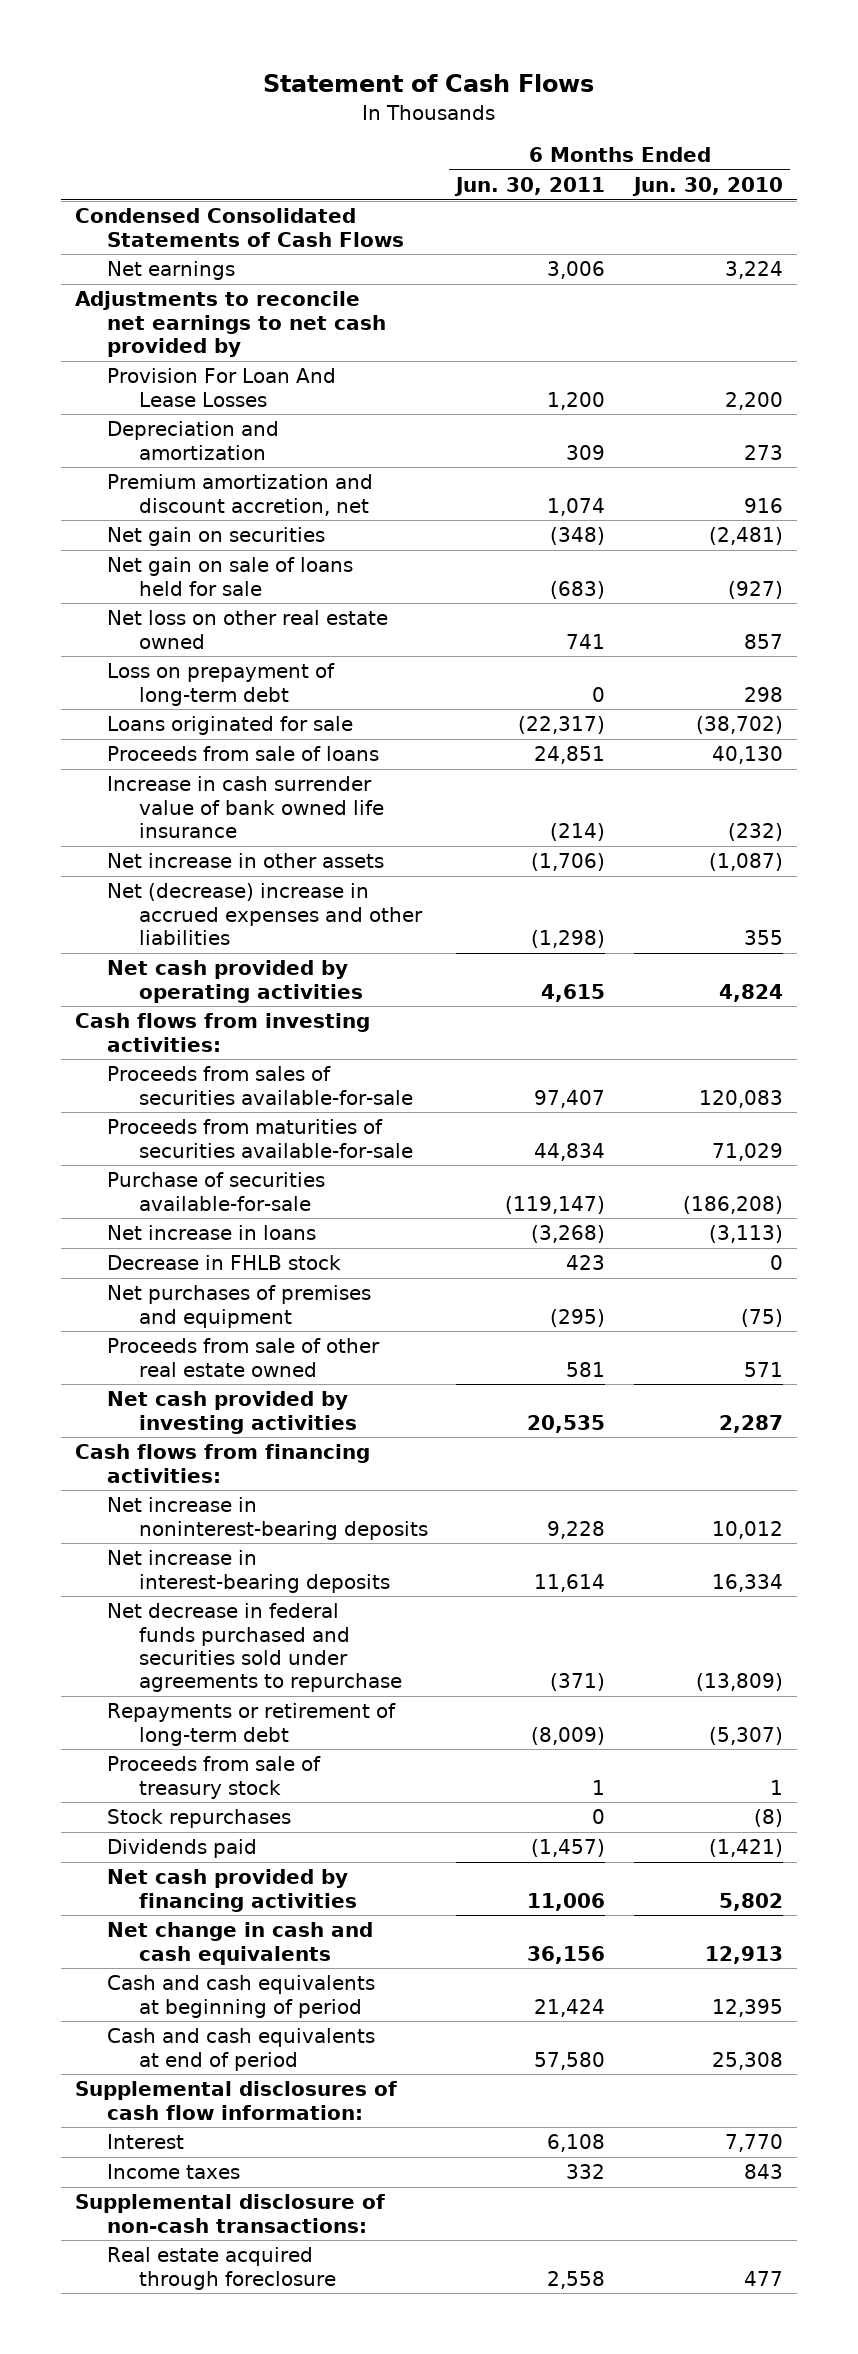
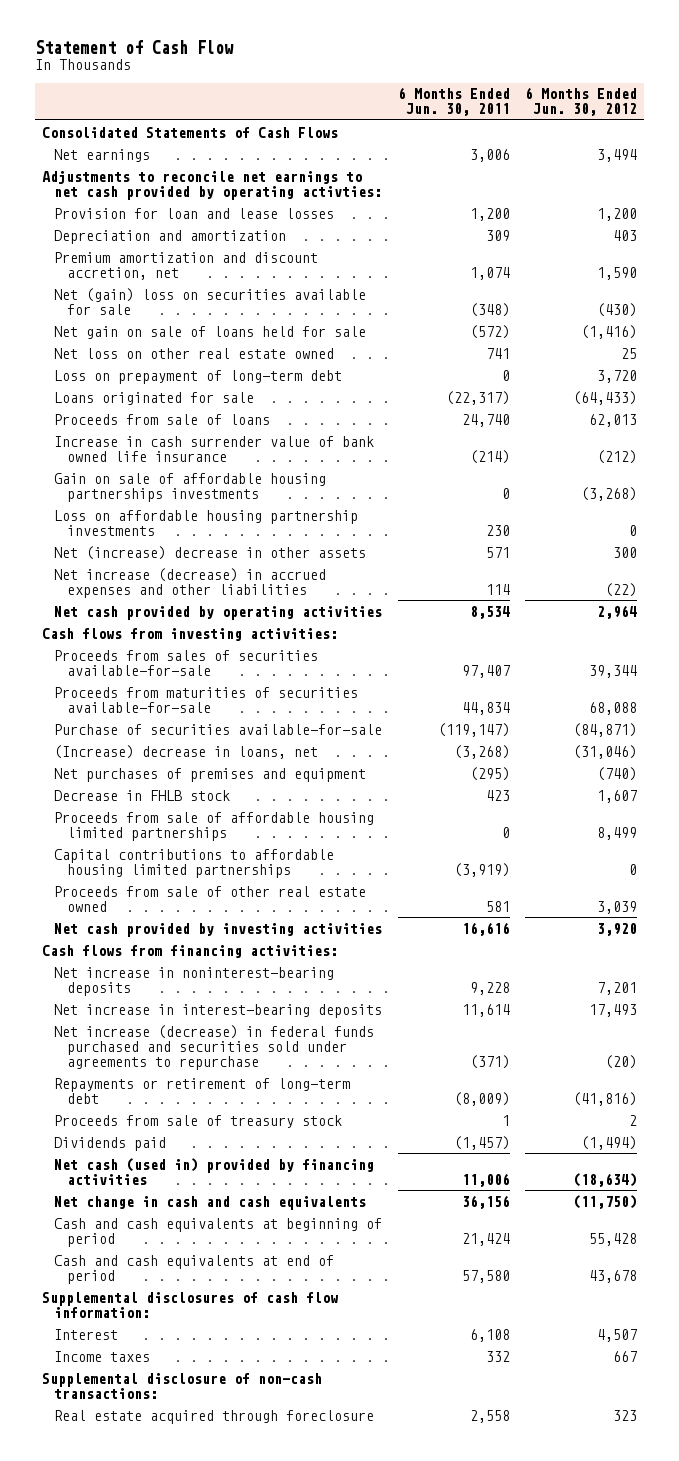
[263,74,595,93] Statement of Cash Flows -> [34,39,234,54] Statement of Cash Flow
[632,177,784,197] Jun. 30, 2010 -> none
none -> [524,87,637,117] 6 Months Ended Jun. 30, 2012
[75,208,405,247] Condensed Consolidated Statements of Cash Flows -> [42,126,339,138] Consolidated Statements of Cash Flows
[75,291,387,358] Adjustments to reconcile net earnings to net cash provided by -> [42,170,383,200] Adjustments to reconcile net earnings to net cash provided by operating activties:
[107,368,337,407] Provision For Loan And Lease Losses -> [54,207,335,219] Provision for loan and lease losses
[107,527,326,547] Net gain on securities -> [54,287,367,315] Net (gain) loss on securities available for sale
[550,580,606,599] (683) -> [469,324,510,339] (572)
[534,746,606,765] 24,851 -> [461,413,510,427] 24,740
none -> [54,472,327,502] Gain on sale of affordable housing partnerships investments
none -> [54,509,359,536] Loss on affordable housing partnership investments
[107,853,385,869] Net increase in other assets -> [54,545,367,560] Net (increase) decrease in other assets
[531,853,606,872] (1,706) -> [485,546,510,558] 571
[107,883,423,946] Net (decrease) increase in accrued expenses and other liabilities -> [54,567,327,598] Net increase (decrease) in accrued expenses and other liabilities
[531,930,606,949] (1,298) -> [485,583,510,595] 114
[541,983,606,1002] 4,615 -> [469,605,510,619] 8,534
[107,1225,317,1241] Net increase in loans -> [54,744,319,759] (Increase) decrease in loans, net
[107,1255,342,1271] Decrease in FHLB stock -> [54,789,231,801] Decrease in FHLB stock
none -> [54,811,375,841] Proceeds from sale of affordable housing limited partnerships
none -> [54,848,335,878] Capital contributions to affordable housing limited partnerships
[527,1414,606,1433] 20,535 -> [461,921,510,936] 16,616
[107,1603,402,1693] Net decrease in federal funds purchased and securities sold under agreements to repurchase -> [54,1024,375,1070] Net increase (decrease) in federal funds purchased and securities sold under agreements to repurchase
[107,1809,292,1829] Stock repurchases -> none
[107,1869,357,1912] Net cash provided by financing activities -> [54,1157,375,1185] Net cash (used in) provided by financing activities

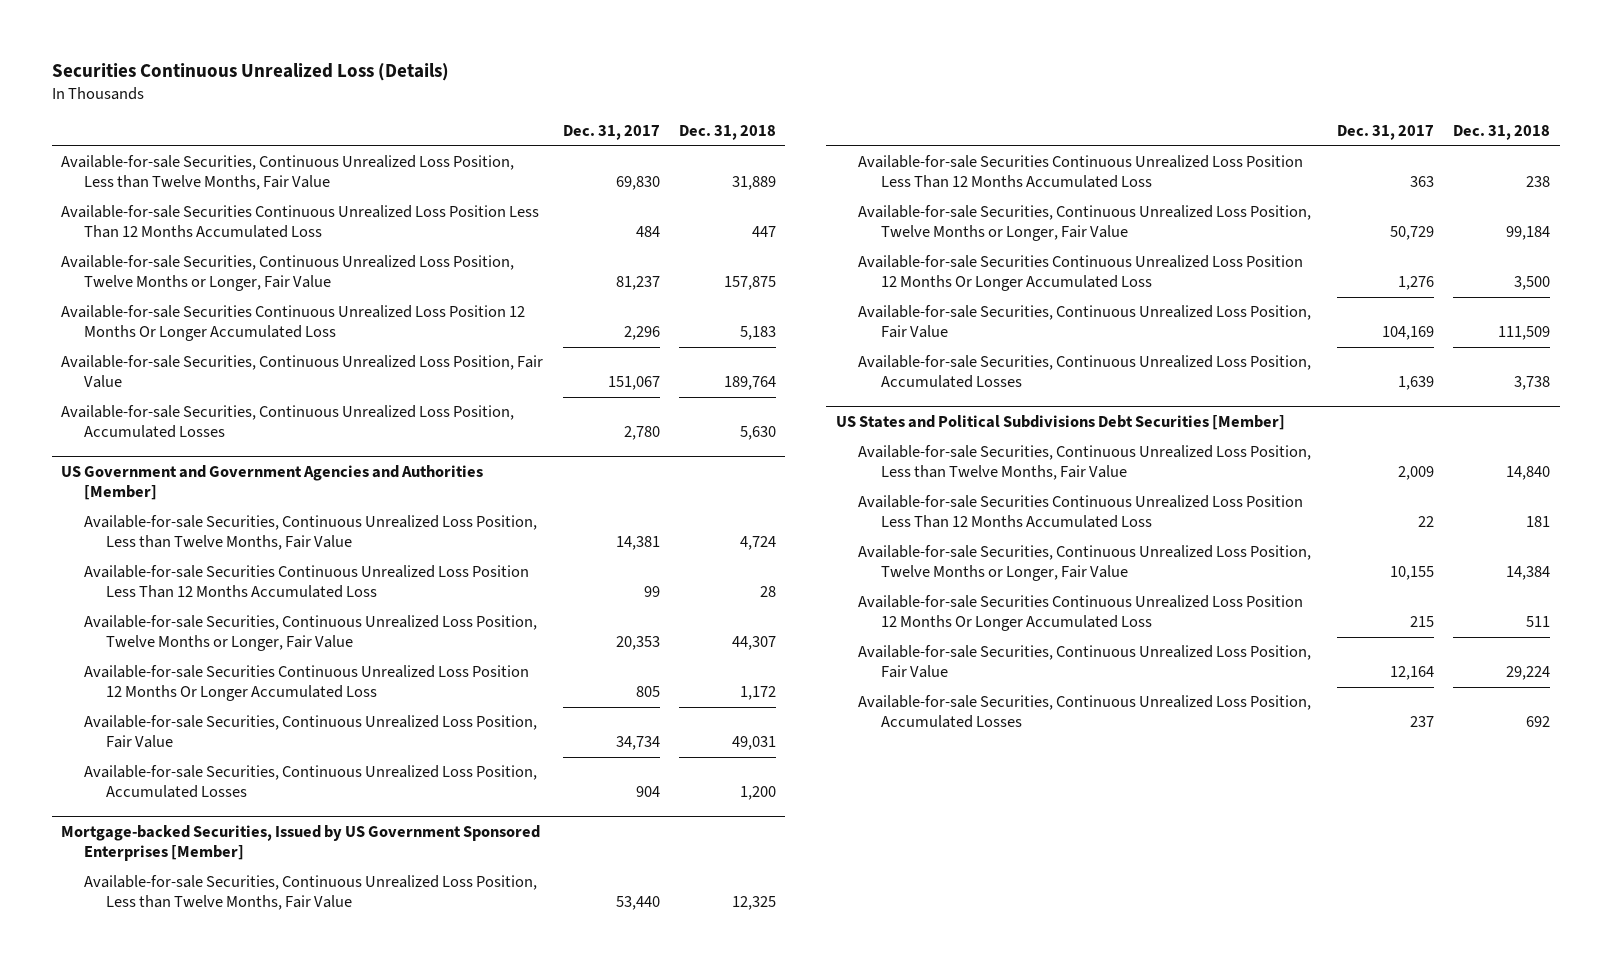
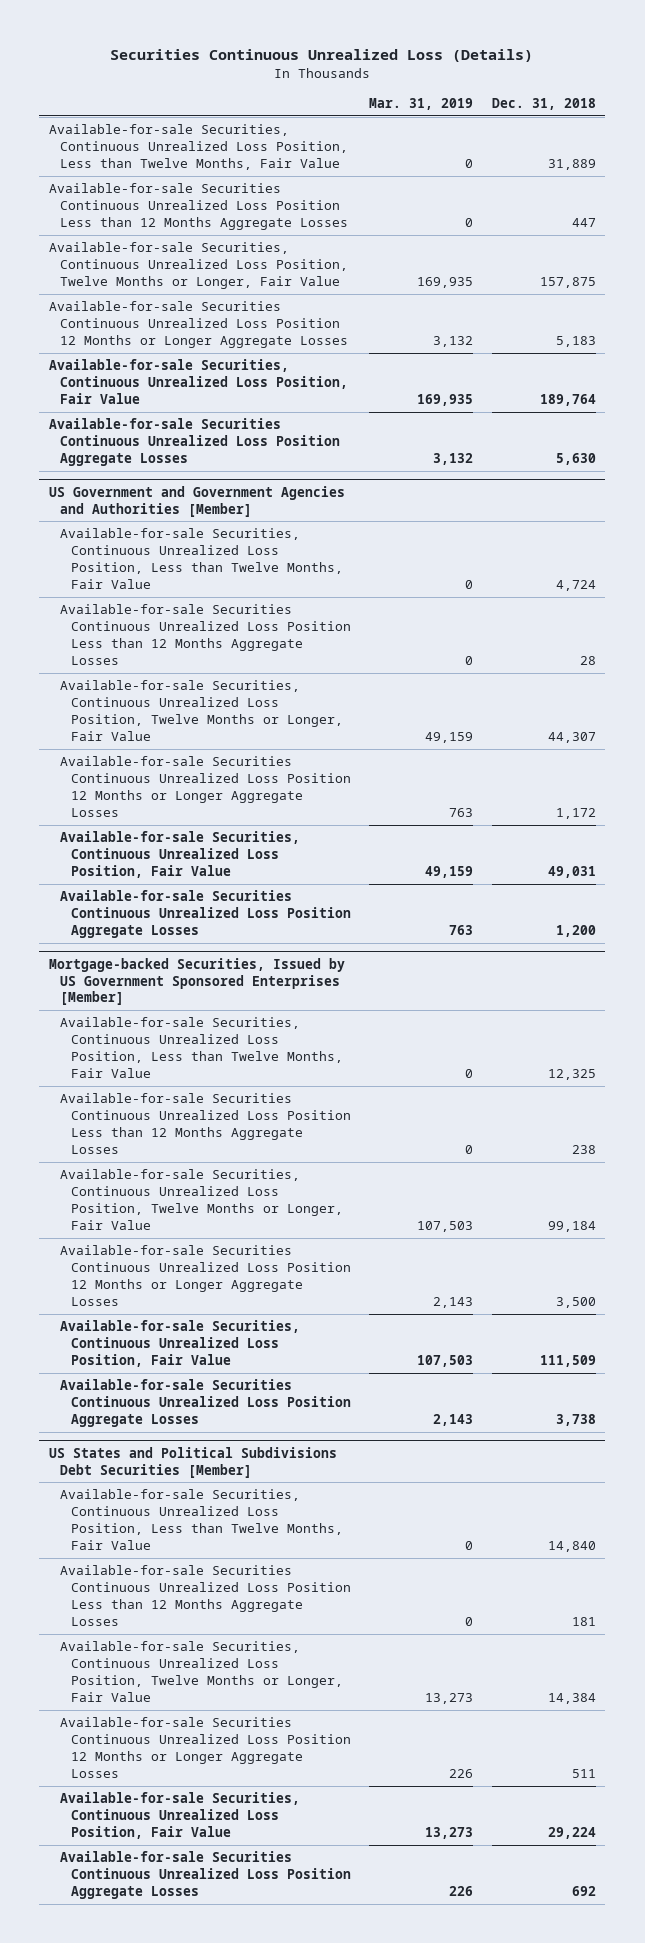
[562,125,660,141] Dec. 31, 2017 -> none
none -> [369,98,474,111] Mar. 31, 2019
[61,205,540,239] Available-for-sale Securities Continuous Unrealized Loss Position Less Than 12 Months Accumulated Loss -> [48,183,348,231] Available-for-sale Securities Continuous Unrealized Loss Position Less than 12 Months Aggregate Losses
[61,305,526,342] Available-for-sale Securities Continuous Unrealized Loss Position 12 Months Or Longer Accumulated Loss -> [48,301,348,349] Available-for-sale Securities Continuous Unrealized Loss Position 12 Months or Longer Aggregate Losses
[61,405,515,439] Available-for-sale Securities, Continuous Unrealized Loss Position, Accumulated Losses -> [48,418,340,467] Available-for-sale Securities Continuous Unrealized Loss Position Aggregate Losses
[83,565,529,599] Available-for-sale Securities Continuous Unrealized Loss Position Less Than 12 Months Accumulated Loss -> [59,604,351,665] Available-for-sale Securities Continuous Unrealized Loss Position Less than 12 Months Aggregate Losses
[83,665,529,702] Available-for-sale Securities Continuous Unrealized Loss Position 12 Months Or Longer Accumulated Loss -> [59,756,351,817] Available-for-sale Securities Continuous Unrealized Loss Position 12 Months or Longer Aggregate Losses
[83,765,537,799] Available-for-sale Securities, Continuous Unrealized Loss Position, Accumulated Losses -> [59,890,351,939] Available-for-sale Securities Continuous Unrealized Loss Position Aggregate Losses
[858,155,1304,189] Available-for-sale Securities Continuous Unrealized Loss Position Less Than 12 Months Accumulated Loss -> [59,1093,351,1154] Available-for-sale Securities Continuous Unrealized Loss Position Less than 12 Months Aggregate Losses
[858,255,1304,292] Available-for-sale Securities Continuous Unrealized Loss Position 12 Months Or Longer Accumulated Loss -> [59,1245,351,1306] Available-for-sale Securities Continuous Unrealized Loss Position 12 Months or Longer Aggregate Losses
[858,355,1312,389] Available-for-sale Securities, Continuous Unrealized Loss Position, Accumulated Losses -> [59,1379,351,1428] Available-for-sale Securities Continuous Unrealized Loss Position Aggregate Losses
[858,495,1304,529] Available-for-sale Securities Continuous Unrealized Loss Position Less Than 12 Months Accumulated Loss -> [59,1565,351,1626] Available-for-sale Securities Continuous Unrealized Loss Position Less than 12 Months Aggregate Losses
[858,595,1304,632] Available-for-sale Securities Continuous Unrealized Loss Position 12 Months Or Longer Accumulated Loss -> [59,1717,351,1778] Available-for-sale Securities Continuous Unrealized Loss Position 12 Months or Longer Aggregate Losses
[858,695,1312,729] Available-for-sale Securities, Continuous Unrealized Loss Position, Accumulated Losses -> [59,1851,351,1900] Available-for-sale Securities Continuous Unrealized Loss Position Aggregate Losses

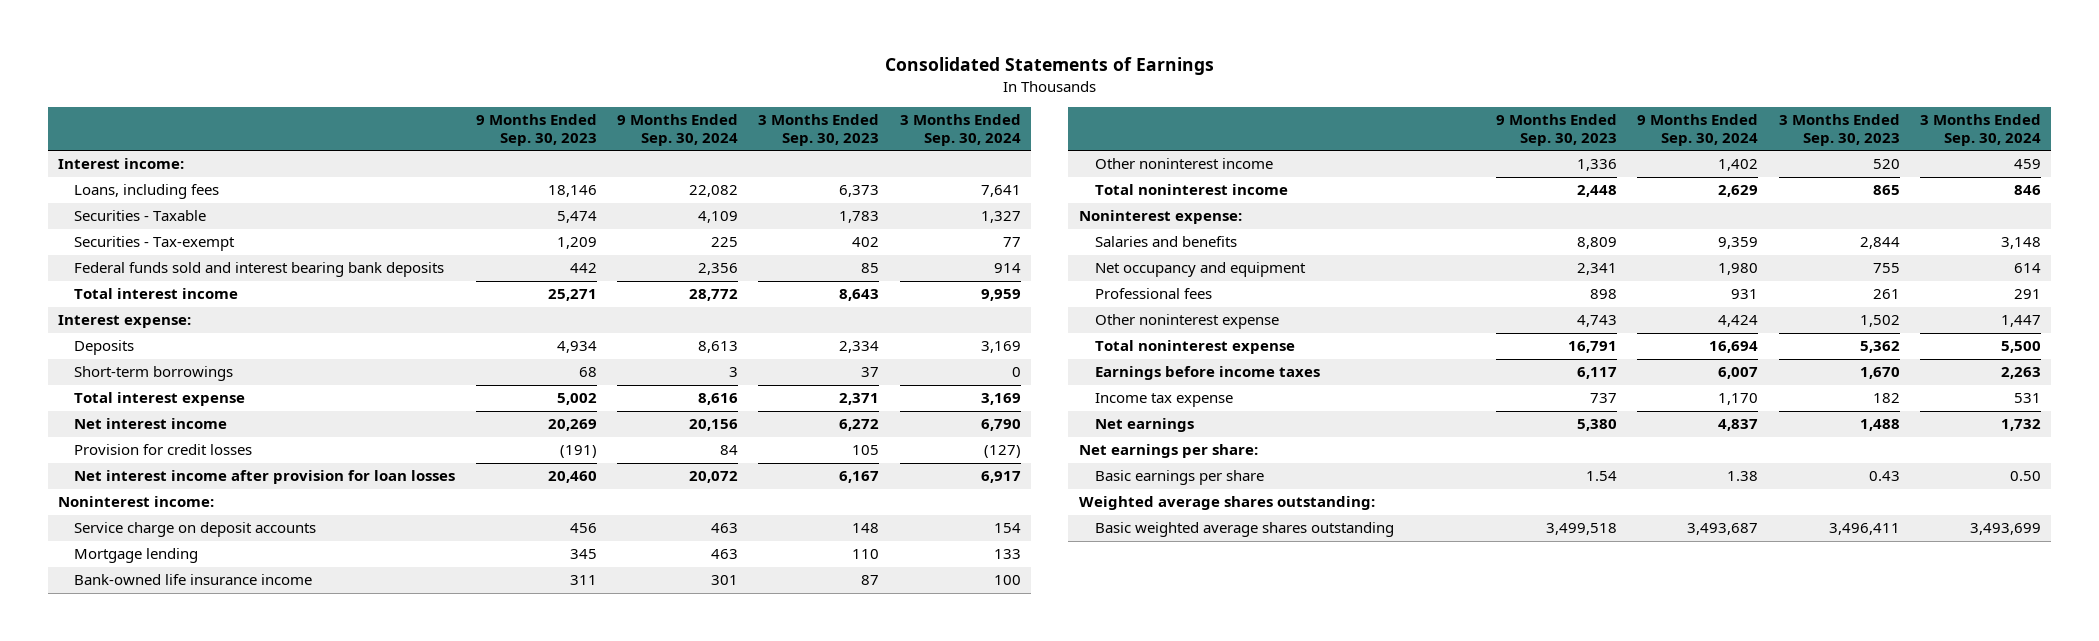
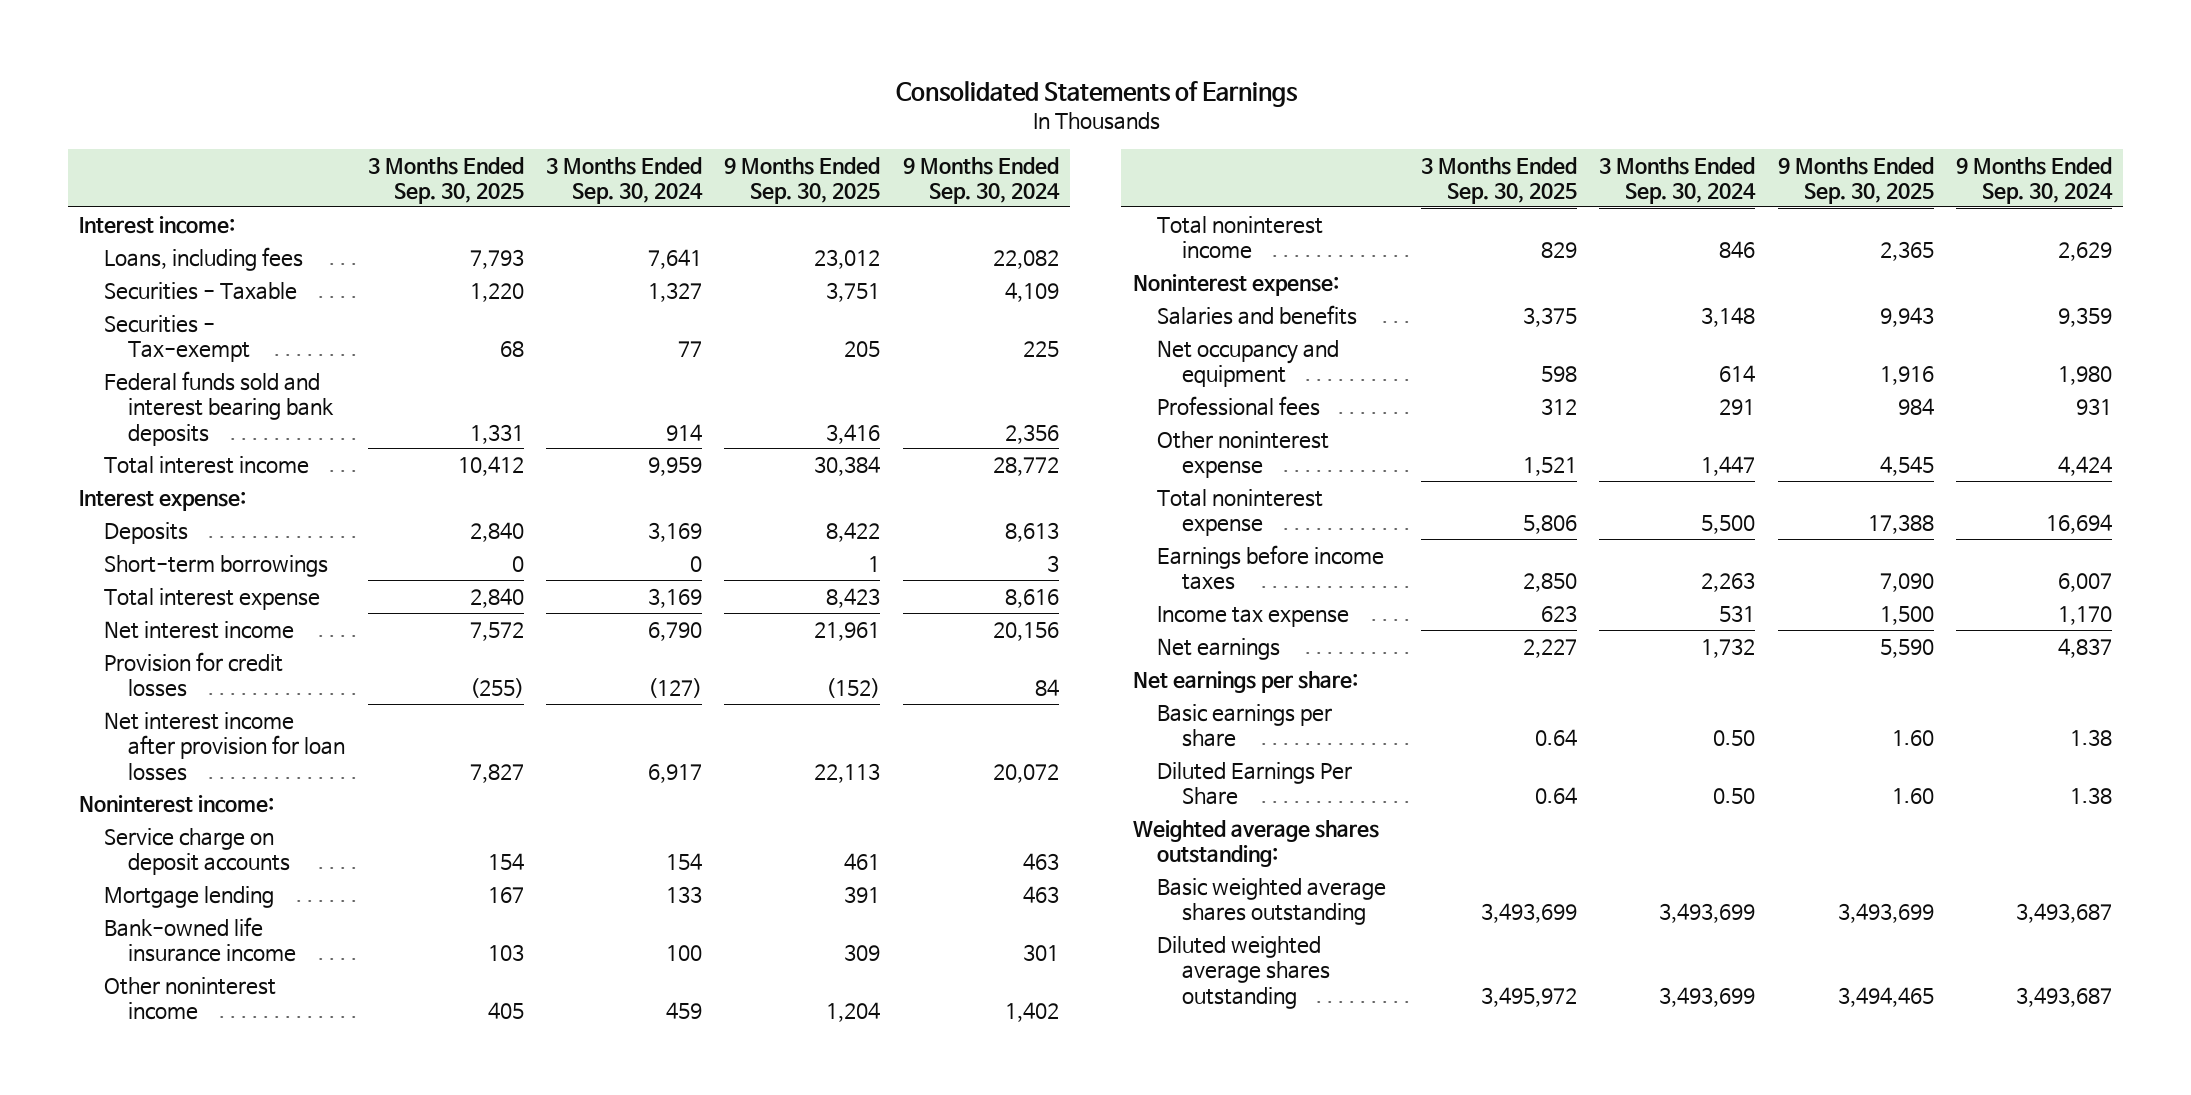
[475,113,597,146] 9 Months Ended Sep. 30, 2023 -> none
[758,113,880,146] 3 Months Ended Sep. 30, 2023 -> none
none -> [367,156,524,205] 3 Months Ended Sep. 30, 2025
none -> [724,156,881,205] 9 Months Ended Sep. 30, 2025
none -> [1157,761,1353,806] Diluted Earnings Per Share
none -> [1157,935,1330,1009] Diluted weighted average shares outstanding

